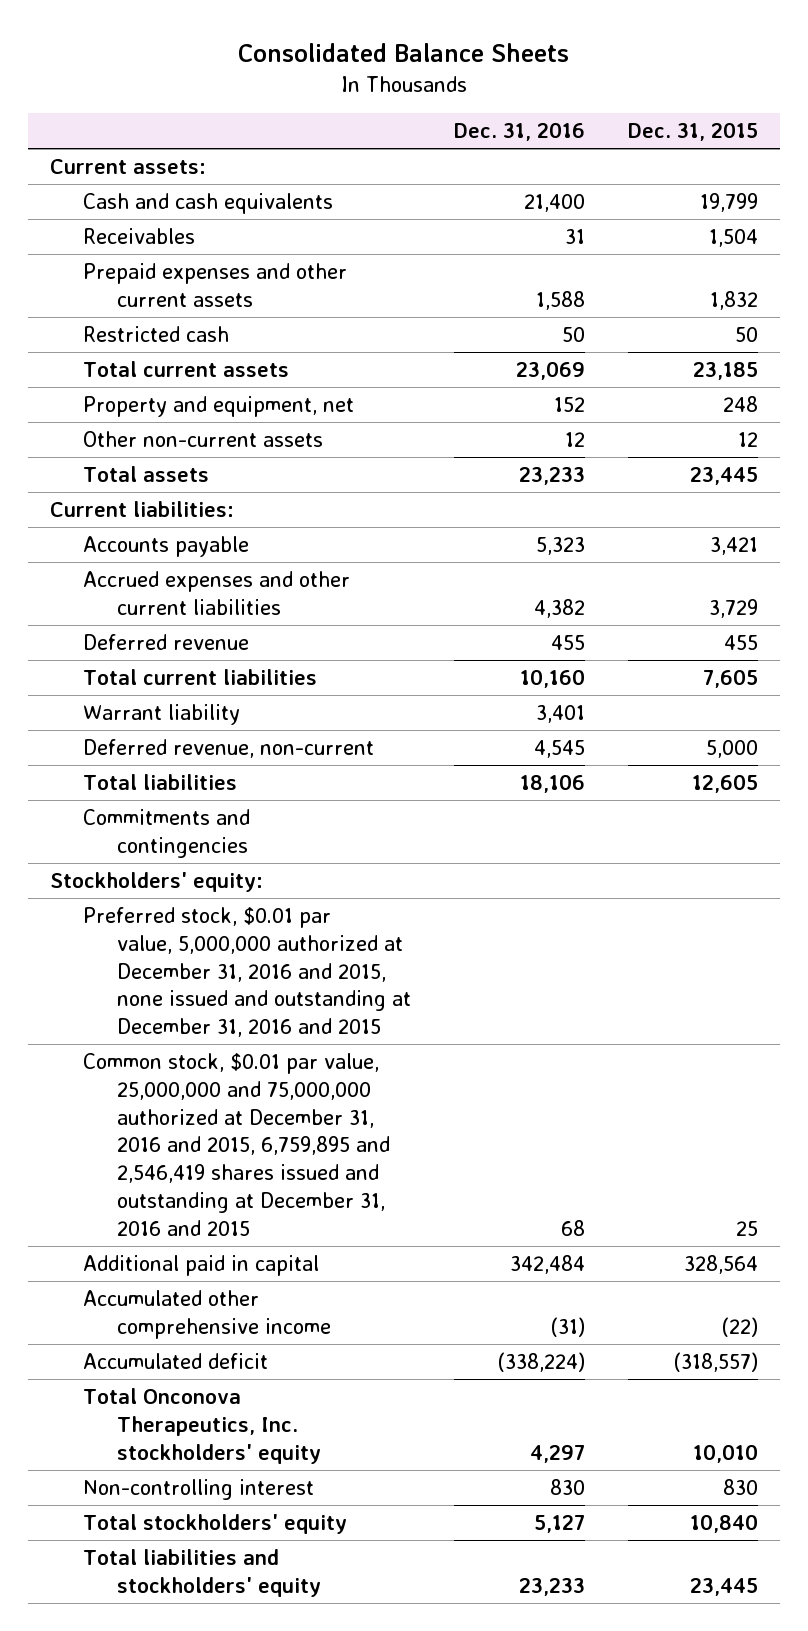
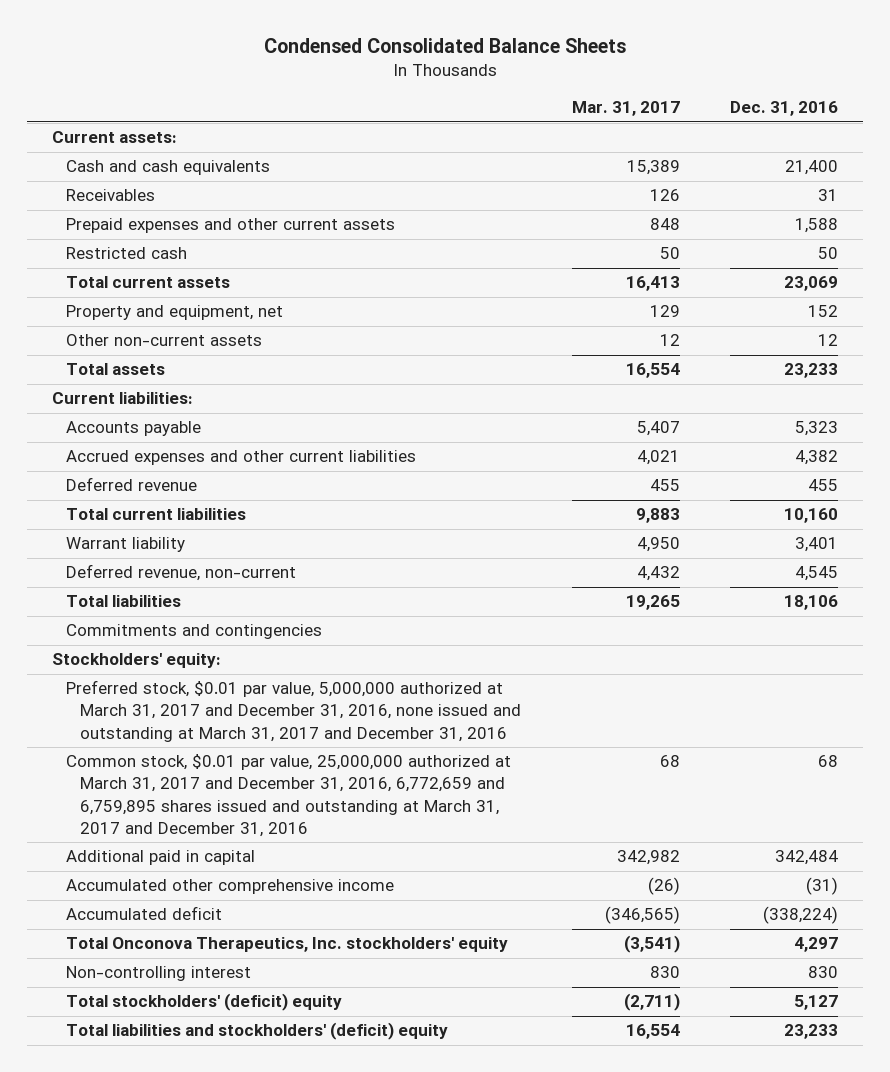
[237,43,569,63] Consolidated Balance Sheets -> [264,37,627,53] Condensed Consolidated Balance Sheets
[628,122,759,142] Dec. 31, 2015 -> none
none -> [571,101,680,117] Mar. 31, 2017
[83,906,411,1038] Preferred stock, $0.01 par value, 5,000,000 authorized at December 31, 2016 and 2015, none issued and outstanding at December 31, 2016 and 2015 -> [65,680,522,742] Preferred stock, $0.01 par value, 5,000,000 authorized at March 31, 2017 and December 31, 2016, none issued and outstanding at March 31, 2017 and December 31, 2016
[83,1052,390,1236] Common stock, $0.01 par value, 25,000,000 and 75,000,000 authorized at December 31, 2016 and 2015, 6,759,895 and 2,546,419 shares issued and outstanding at December 31, 2016 and 2015 -> [65,754,511,837] Common stock, $0.01 par value, 25,000,000 authorized at March 31, 2017 and December 31, 2016, 6,772,659 and 6,759,895 shares issued and outstanding at March 31, 2017 and December 31, 2016
[83,1513,348,1534] Total stockholders' equity -> [65,993,342,1012] Total stockholders' (deficit) equity
[83,1548,321,1597] Total liabilities and stockholders' equity -> [65,1022,448,1041] Total liabilities and stockholders' (deficit) equity

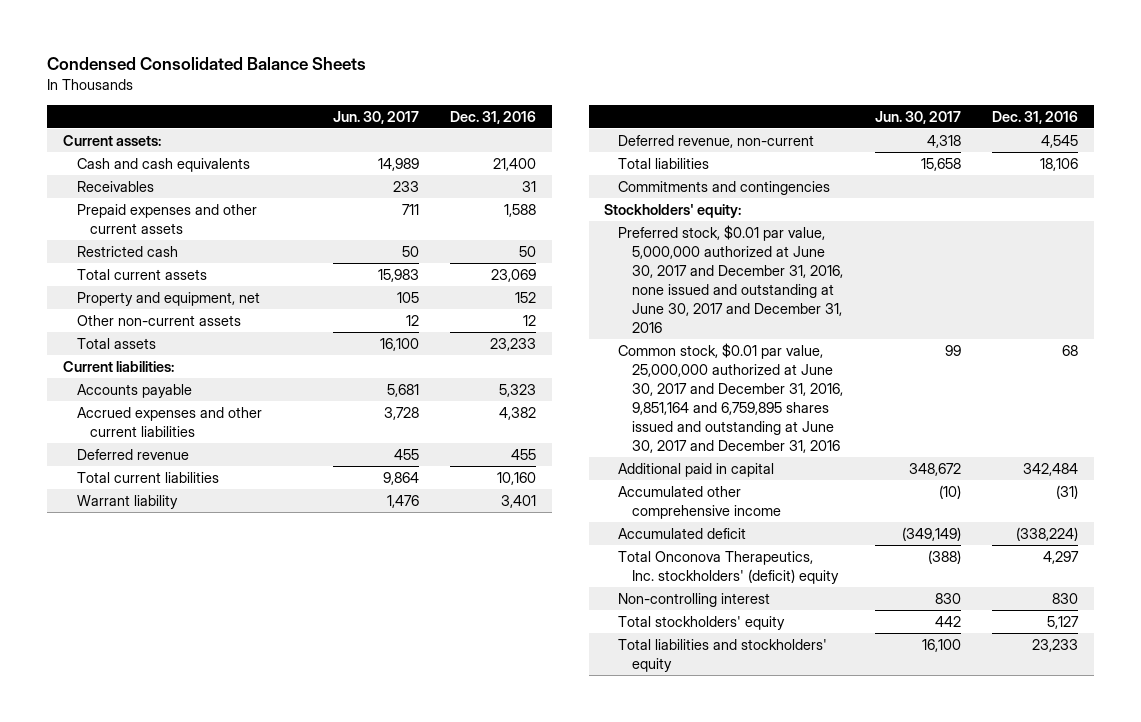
[571,101,680,117] Mar. 31, 2017 -> none
none -> [332,110,419,124] Jun. 30, 2017
[65,680,522,742] Preferred stock, $0.01 par value, 5,000,000 authorized at March 31, 2017 and December 31, 2016, none issued and outstanding at March 31, 2017 and December 31, 2016 -> [618,225,844,333] Preferred stock, $0.01 par value, 5,000,000 authorized at June 30, 2017 and December 31, 2016, none issued and outstanding at June 30, 2017 and December 31, 2016
[65,754,511,837] Common stock, $0.01 par value, 25,000,000 authorized at March 31, 2017 and December 31, 2016, 6,772,659 and 6,759,895 shares issued and outstanding at March 31, 2017 and December 31, 2016 -> [618,343,844,453] Common stock, $0.01 par value, 25,000,000 authorized at June 30, 2017 and December 31, 2016, 9,851,164 and 6,759,895 shares issued and outstanding at June 30, 2017 and December 31, 2016
[65,937,508,953] Total Onconova Therapeutics, Inc. stockholders' equity -> [618,551,840,585] Total Onconova Therapeutics, Inc. stockholders' (deficit) equity
[65,993,342,1012] Total stockholders' (deficit) equity -> [618,616,786,631] Total stockholders' equity
[65,1022,448,1041] Total liabilities and stockholders' (deficit) equity -> [618,639,828,673] Total liabilities and stockholders' equity

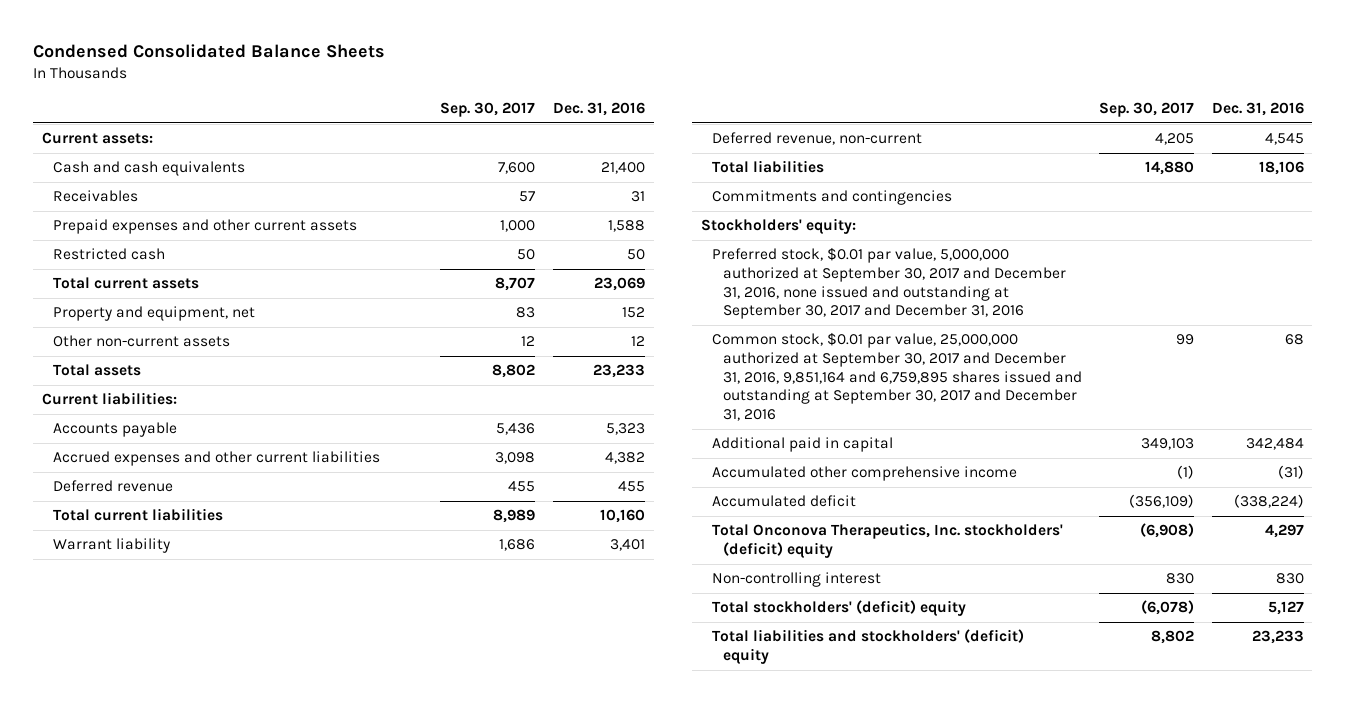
[332,110,419,124] Jun. 30, 2017 -> none
none -> [440,102,536,118] Sep. 30, 2017
[618,225,844,333] Preferred stock, $0.01 par value, 5,000,000 authorized at June 30, 2017 and December 31, 2016, none issued and outstanding at June 30, 2017 and December 31, 2016 -> [711,247,1066,320] Preferred stock, $0.01 par value, 5,000,000 authorized at September 30, 2017 and December 31, 2016, none issued and outstanding at September 30, 2017 and December 31, 2016
[618,343,844,453] Common stock, $0.01 par value, 25,000,000 authorized at June 30, 2017 and December 31, 2016, 9,851,164 and 6,759,895 shares issued and outstanding at June 30, 2017 and December 31, 2016 -> [711,332,1082,422] Common stock, $0.01 par value, 25,000,000 authorized at September 30, 2017 and December 31, 2016, 9,851,164 and 6,759,895 shares issued and outstanding at September 30, 2017 and December 31, 2016
[618,616,786,631] Total stockholders' equity -> [711,600,966,617] Total stockholders' (deficit) equity
[618,639,828,673] Total liabilities and stockholders' equity -> [711,629,1024,665] Total liabilities and stockholders' (deficit) equity

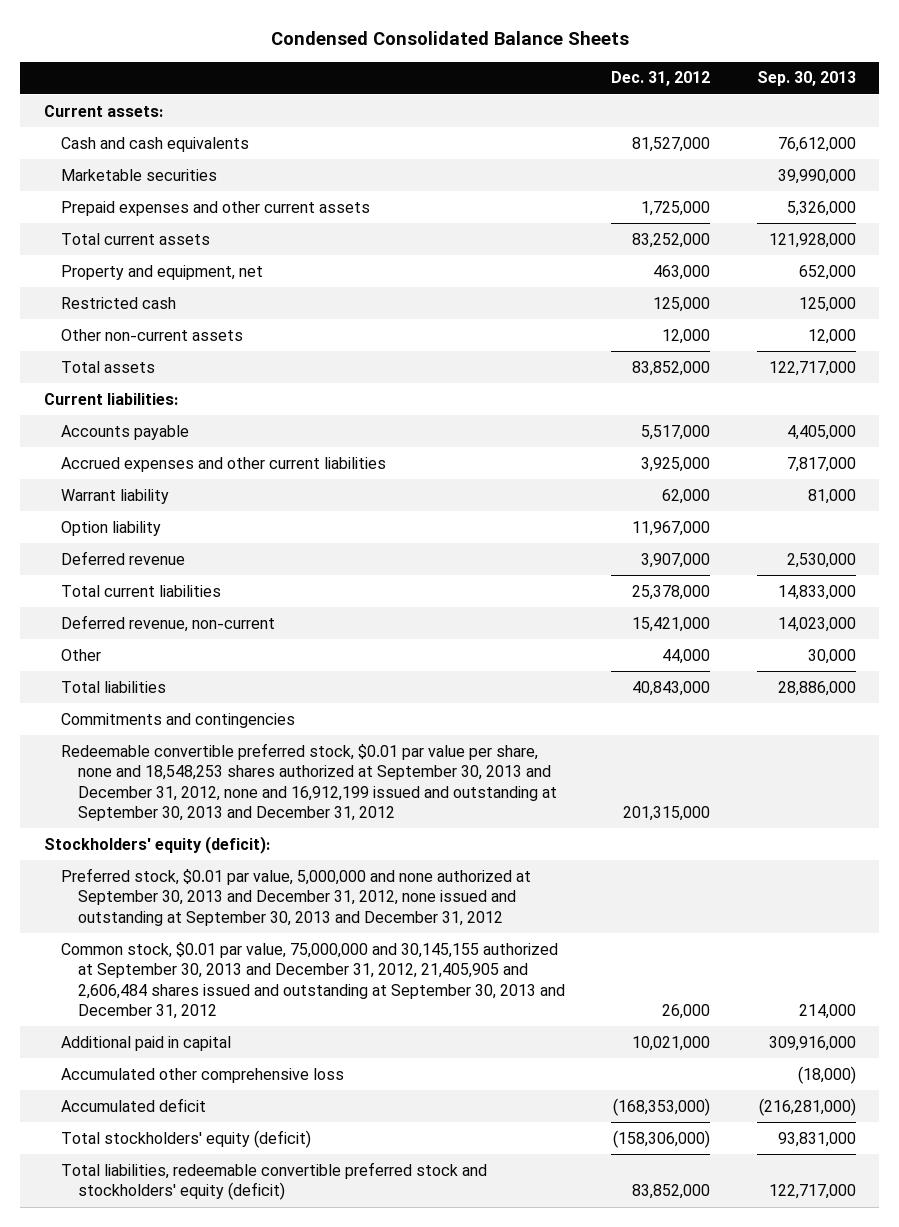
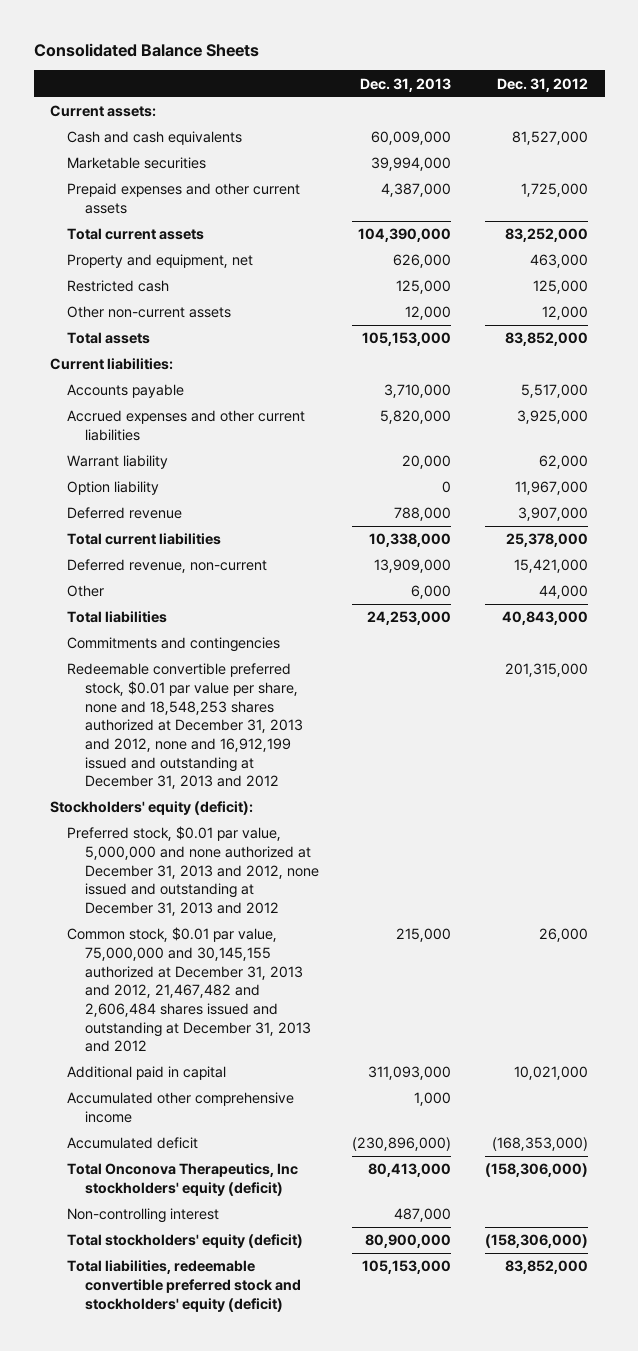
[270,31,629,46] Condensed Consolidated Balance Sheets -> [33,42,259,57] Consolidated Balance Sheets
[756,71,856,87] Sep. 30, 2013 -> none
none -> [360,77,452,92] Dec. 31, 2013
[60,742,557,822] Redeemable convertible preferred stock, $0.01 par value per share, none and 18,548,253 shares authorized at September 30, 2013 and December 31, 2012, none and 16,912,199 issued and outstanding at September 30, 2013 and December 31, 2012 -> [67,663,303,790] Redeemable convertible preferred stock, $0.01 par value per share, none and 18,548,253 shares authorized at December 31, 2013 and 2012, none and 16,912,199 issued and outstanding at December 31, 2013 and 2012
[60,867,531,926] Preferred stock, $0.01 par value, 5,000,000 and none authorized at September 30, 2013 and December 31, 2012, none issued and outstanding at September 30, 2013 and December 31, 2012 -> [67,826,319,916] Preferred stock, $0.01 par value, 5,000,000 and none authorized at December 31, 2013 and 2012, none issued and outstanding at December 31, 2013 and 2012
[60,941,565,1020] Common stock, $0.01 par value, 75,000,000 and 30,145,155 authorized at September 30, 2013 and December 31, 2012, 21,405,905 and 2,606,484 shares issued and outstanding at September 30, 2013 and December 31, 2012 -> [67,927,311,1053] Common stock, $0.01 par value, 75,000,000 and 30,145,155 authorized at December 31, 2013 and 2012, 21,467,482 and 2,606,484 shares issued and outstanding at December 31, 2013 and 2012
[60,1067,344,1083] Accumulated other comprehensive loss -> [67,1092,295,1123] Accumulated other comprehensive income
none -> [67,1163,299,1196] Total Onconova Therapeutics, Inc stockholders' equity (deficit)
none -> [67,1208,220,1224] Non-controlling interest

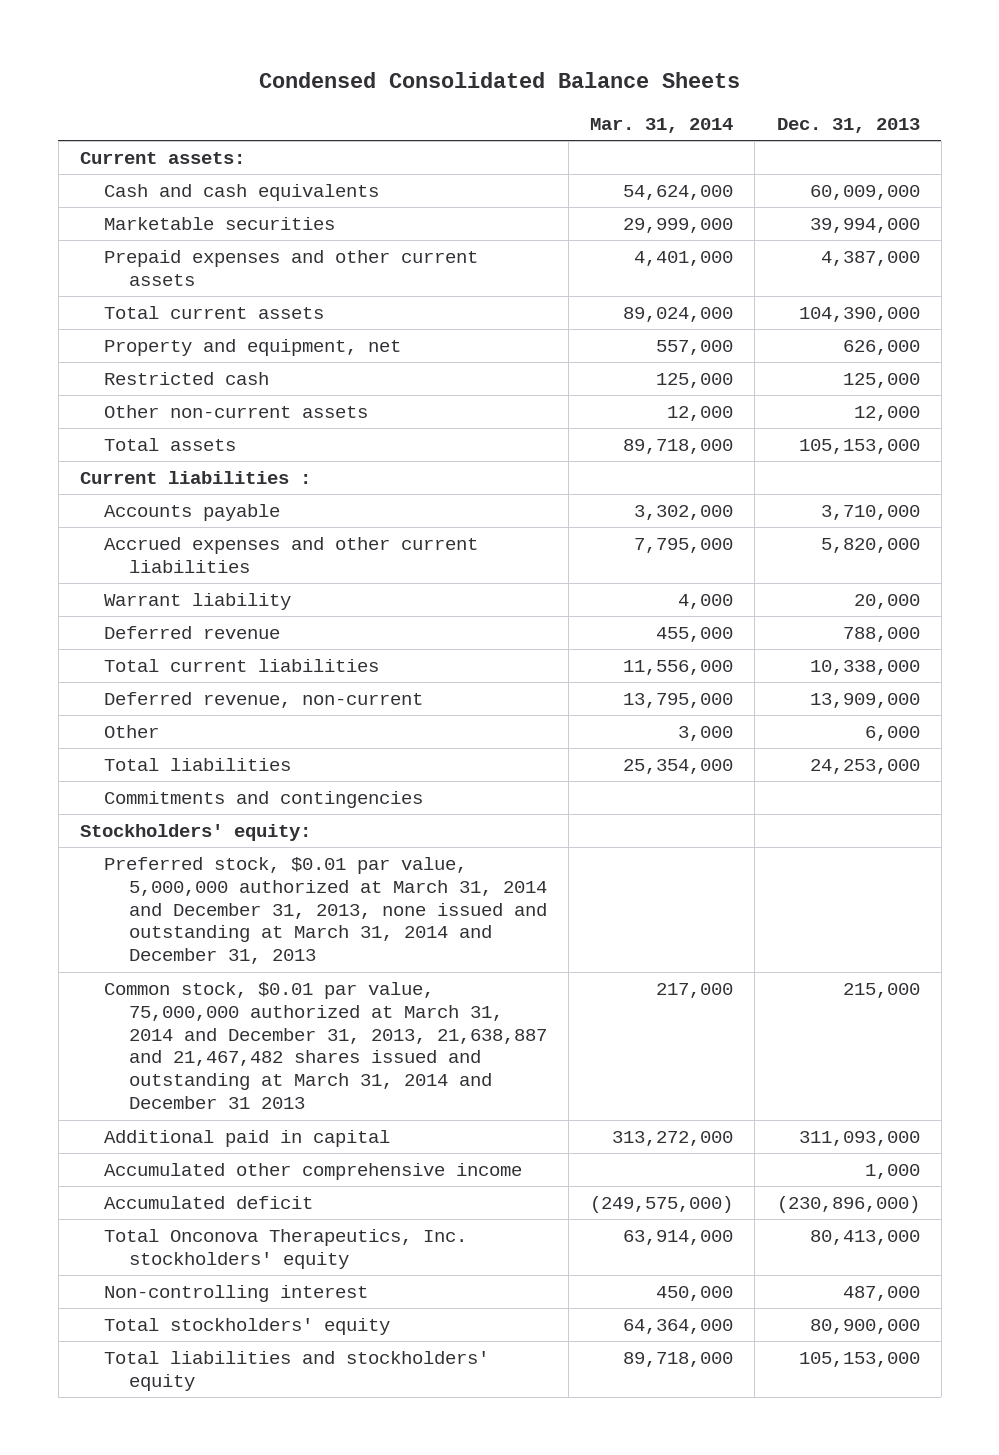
[33,42,259,57] Consolidated Balance Sheets -> [258,71,740,88] Condensed Consolidated Balance Sheets
[497,77,589,92] Dec. 31, 2012 -> none
none -> [590,117,734,133] Mar. 31, 2014
[50,358,174,371] Current liabilities: -> [79,471,311,485] Current liabilities :
[67,481,160,496] Option liability -> none
[67,663,303,790] Redeemable convertible preferred stock, $0.01 par value per share, none and 18,548,253 shares authorized at December 31, 2013 and 2012, none and 16,912,199 issued and outstanding at December 31, 2013 and 2012 -> none
[50,801,254,816] Stockholders' equity (deficit): -> [79,824,311,842] Stockholders' equity:
[67,826,319,916] Preferred stock, $0.01 par value, 5,000,000 and none authorized at December 31, 2013 and 2012, none issued and outstanding at December 31, 2013 and 2012 -> [104,857,547,965] Preferred stock, $0.01 par value, 5,000,000 authorized at March 31, 2014 and December 31, 2013, none issued and outstanding at March 31, 2014 and December 31, 2013
[67,927,311,1053] Common stock, $0.01 par value, 75,000,000 and 30,145,155 authorized at December 31, 2013 and 2012, 21,467,482 and 2,606,484 shares issued and outstanding at December 31, 2013 and 2012 -> [104,982,547,1110] Common stock, $0.01 par value, 75,000,000 authorized at March 31, 2014 and December 31, 2013, 21,638,887 and 21,467,482 shares issued and outstanding at March 31, 2014 and December 31 2013
[67,1163,299,1196] Total Onconova Therapeutics, Inc stockholders' equity (deficit) -> [104,1229,468,1269] Total Onconova Therapeutics, Inc. stockholders' equity
[67,1234,304,1249] Total stockholders' equity (deficit) -> [104,1318,391,1336] Total stockholders' equity
[67,1260,301,1312] Total liabilities, redeemable convertible preferred stock and stockholders' equity (deficit) -> [104,1351,490,1391] Total liabilities and stockholders' equity

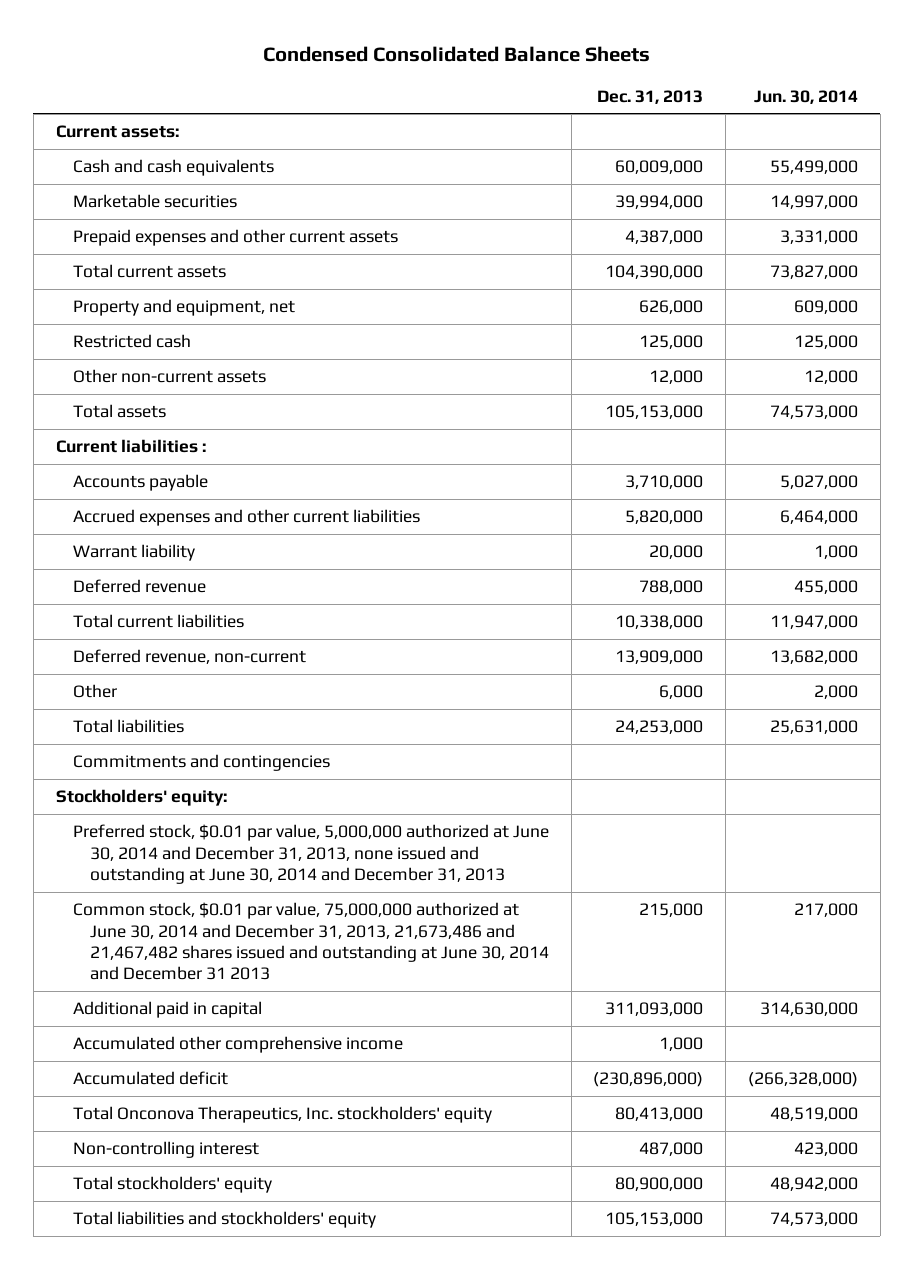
[590,117,734,133] Mar. 31, 2014 -> none
none -> [753,89,858,104] Jun. 30, 2014
[104,857,547,965] Preferred stock, $0.01 par value, 5,000,000 authorized at March 31, 2014 and December 31, 2013, none issued and outstanding at March 31, 2014 and December 31, 2013 -> [72,824,549,885] Preferred stock, $0.01 par value, 5,000,000 authorized at June 30, 2014 and December 31, 2013, none issued and outstanding at June 30, 2014 and December 31, 2013
[104,982,547,1110] Common stock, $0.01 par value, 75,000,000 authorized at March 31, 2014 and December 31, 2013, 21,638,887 and 21,467,482 shares issued and outstanding at March 31, 2014 and December 31 2013 -> [72,902,549,981] Common stock, $0.01 par value, 75,000,000 authorized at June 30, 2014 and December 31, 2013, 21,673,486 and 21,467,482 shares issued and outstanding at June 30, 2014 and December 31 2013

